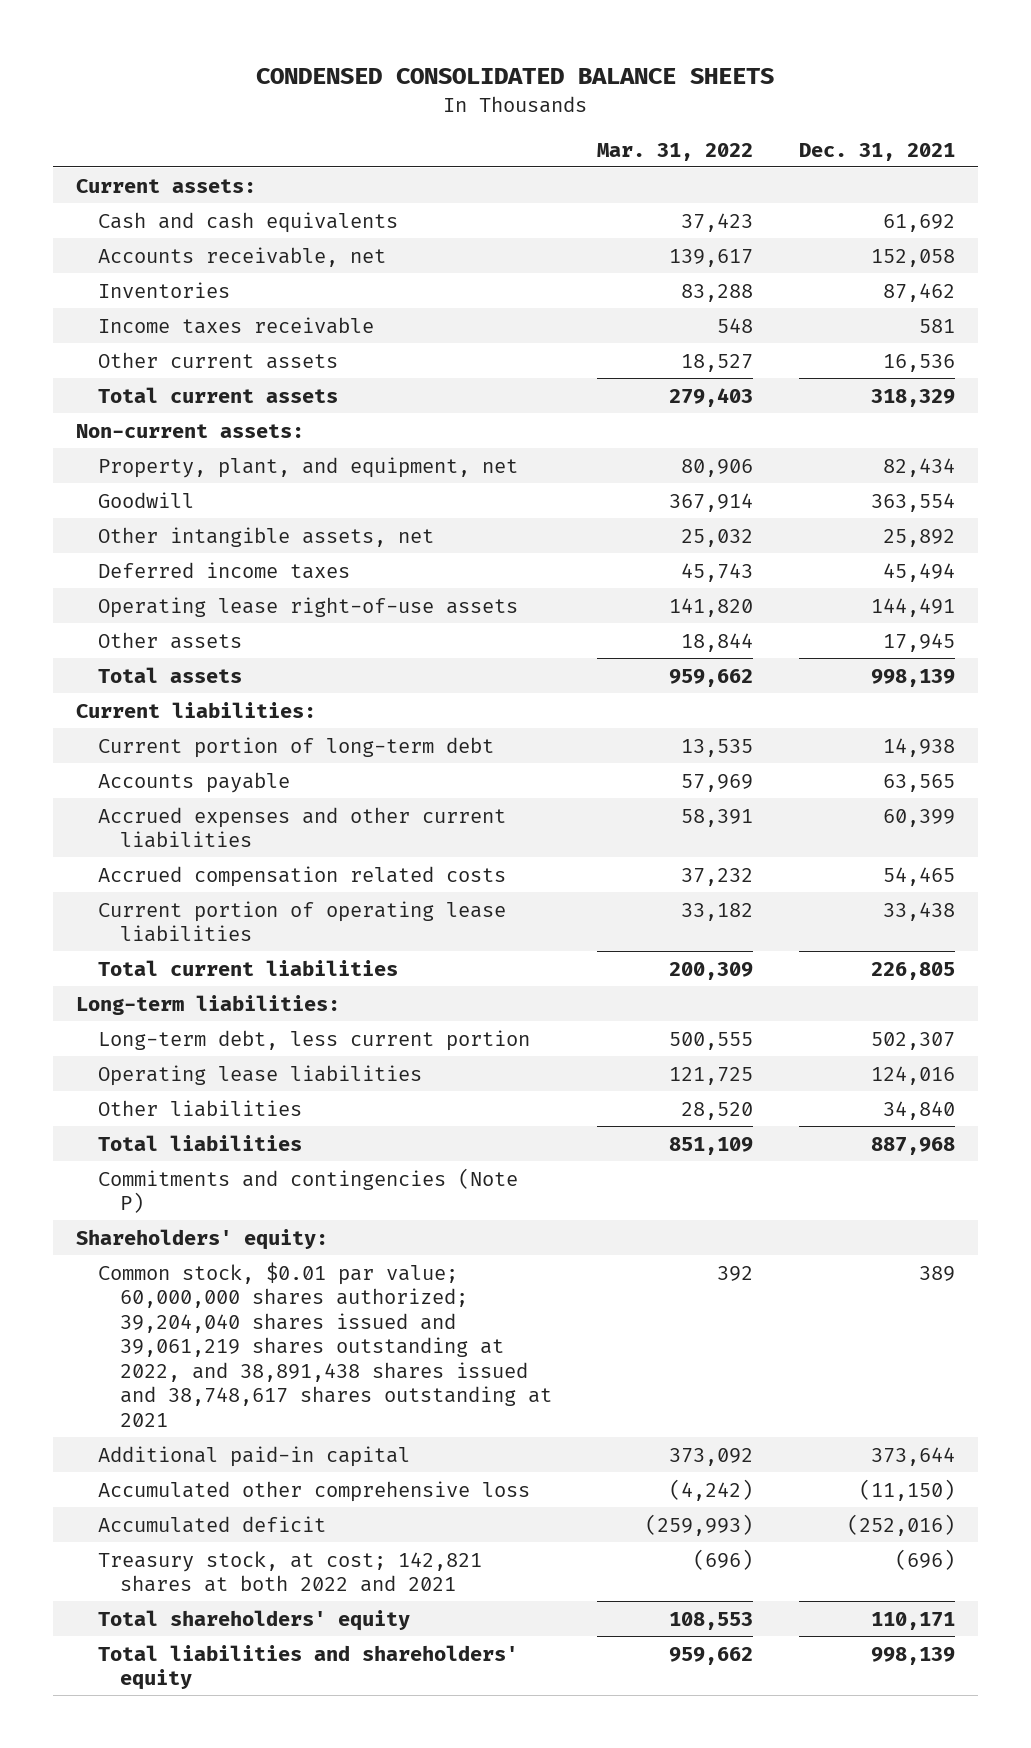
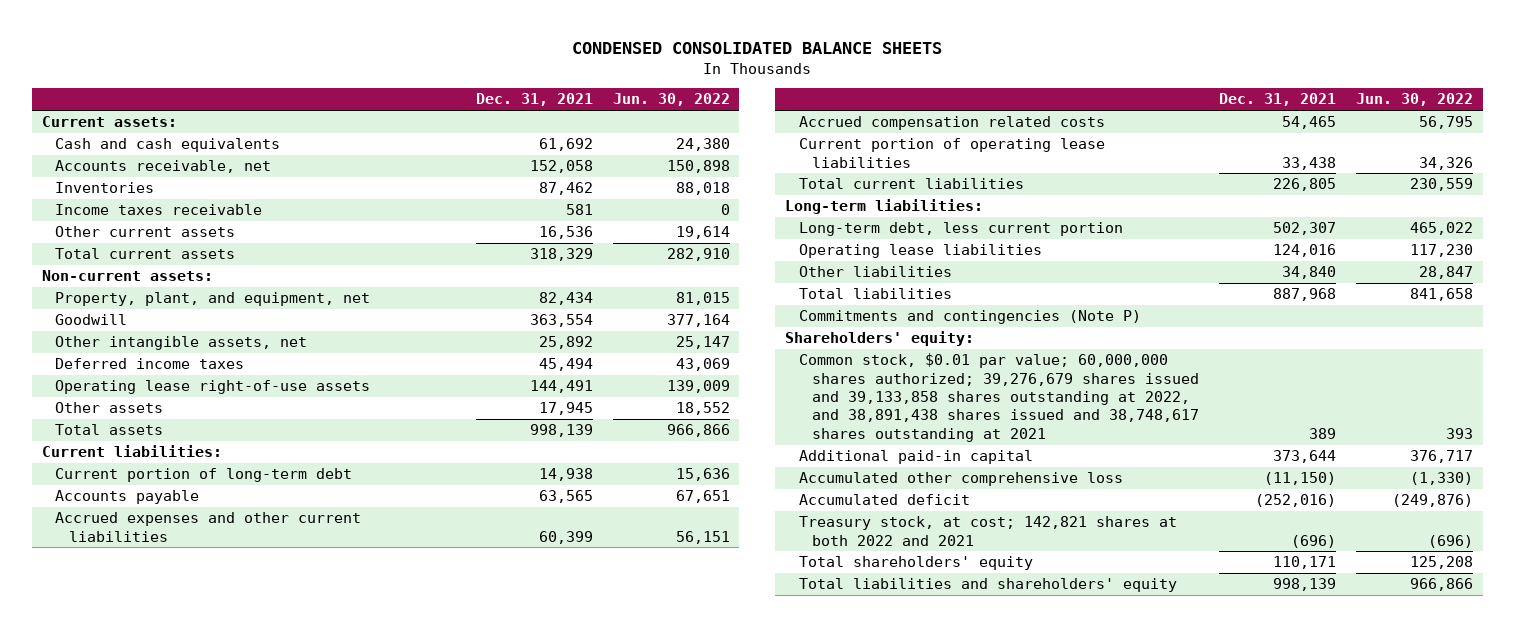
[597,142,754,161] Mar. 31, 2022 -> none
none -> [612,93,730,107] Jun. 30, 2022
[97,1261,553,1427] Common stock, $0.01 par value; 60,000,000 shares authorized; 39,204,040 shares issued and 39,061,219 shares outstanding at 2022, and 38,891,438 shares issued and 38,748,617 shares outstanding at 2021 -> [798,353,1200,442] Common stock, $0.01 par value; 60,000,000 shares authorized; 39,276,679 shares issued and 39,133,858 shares outstanding at 2022, and 38,891,438 shares issued and 38,748,617 shares outstanding at 2021

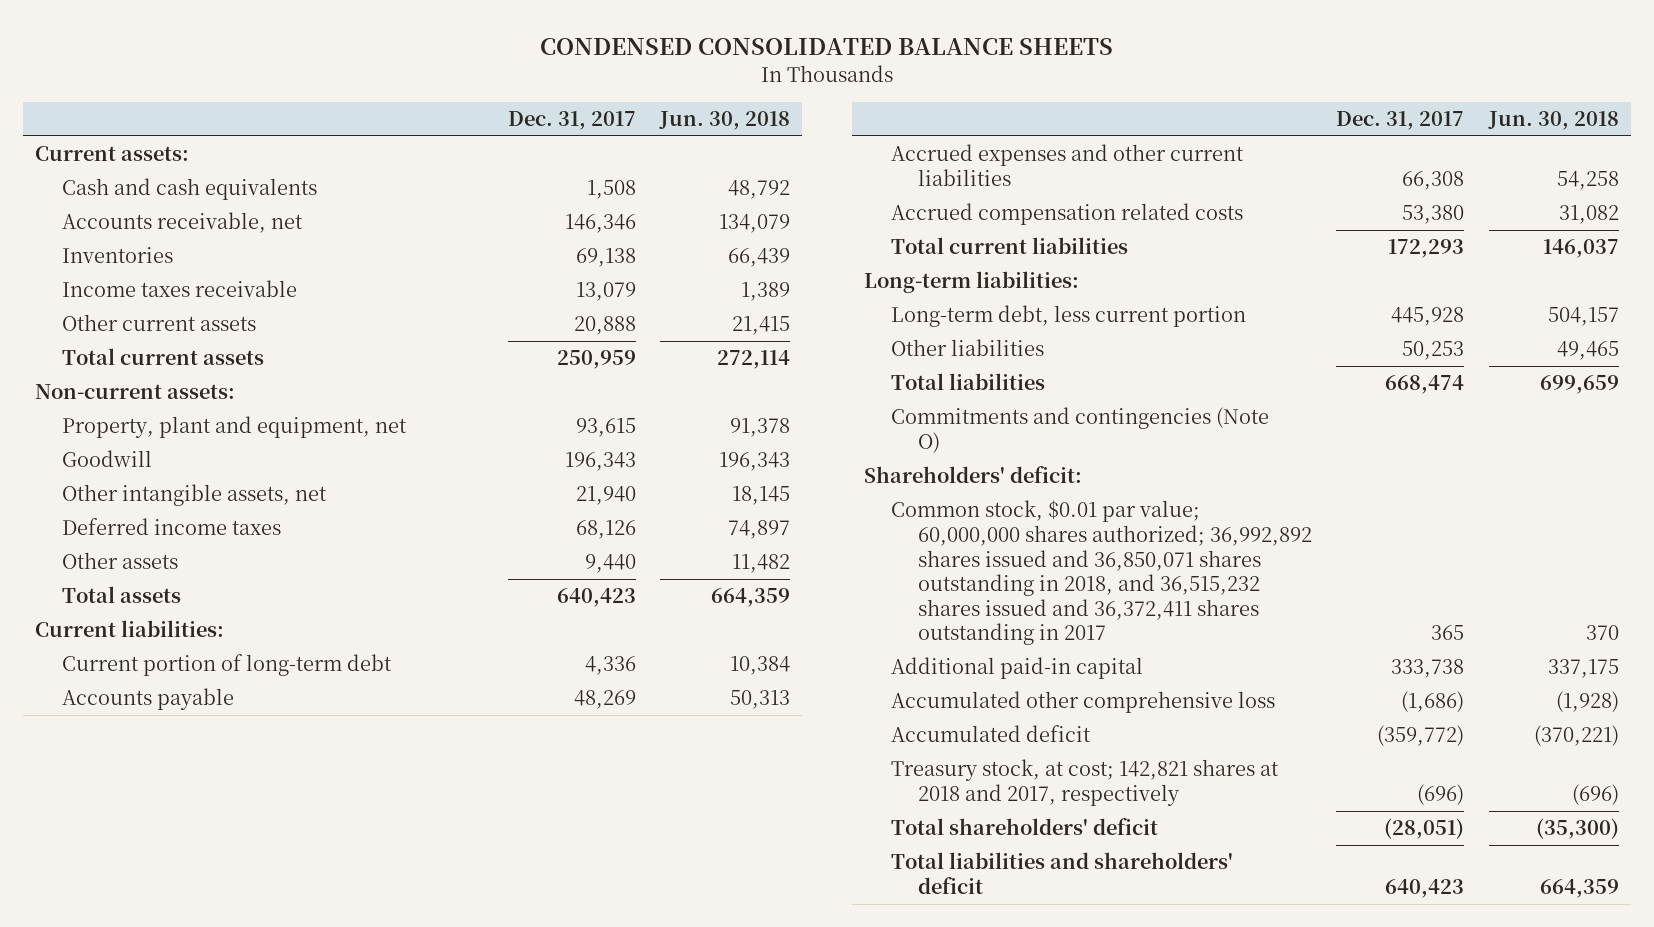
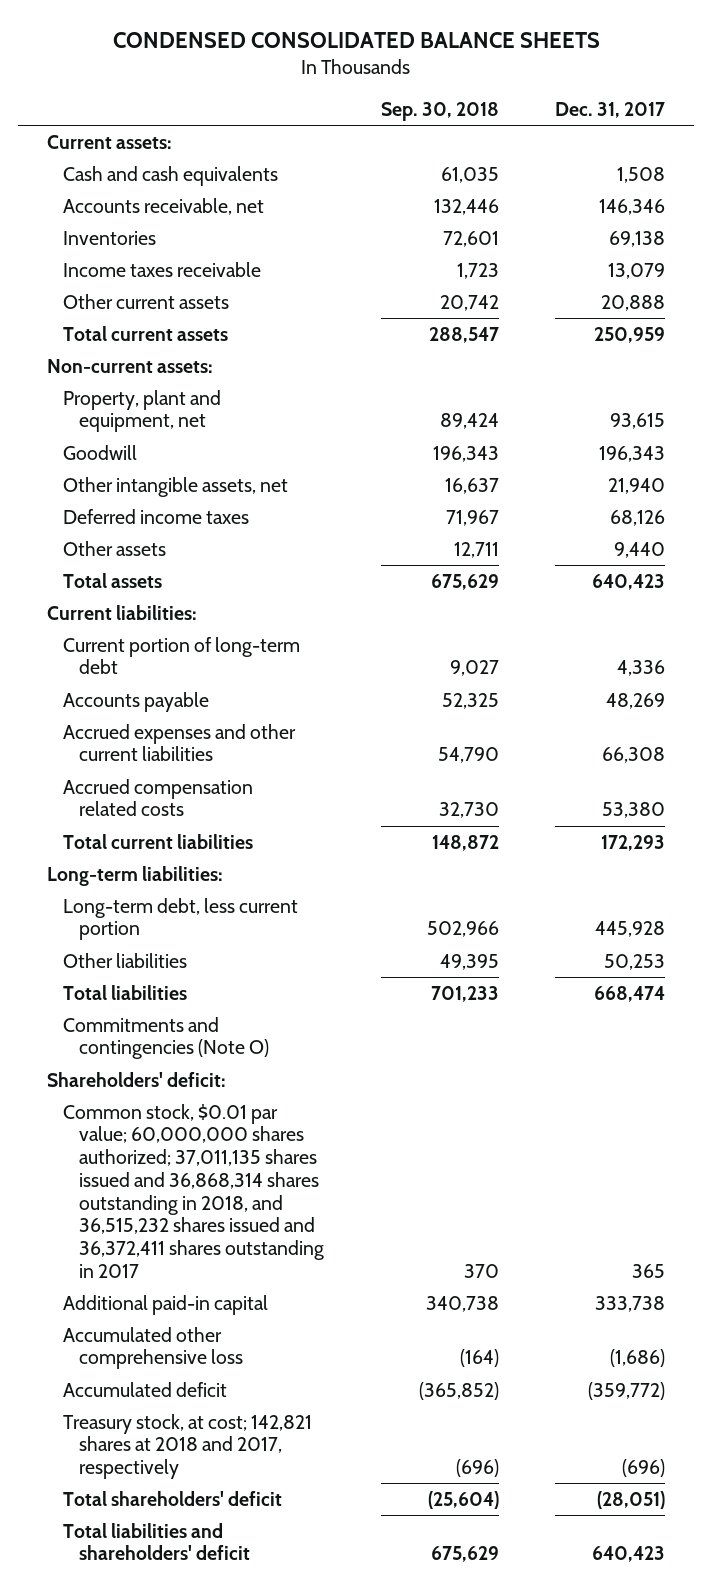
[658,111,790,131] Jun. 30, 2018 -> none
none -> [380,102,499,122] Sep. 30, 2018
[891,500,1313,646] Common stock, $0.01 par value; 60,000,000 shares authorized; 36,992,892 shares issued and 36,850,071 shares outstanding in 2018, and 36,515,232 shares issued and 36,372,411 shares outstanding in 2017 -> [62,1103,325,1278] Common stock, $0.01 par value; 60,000,000 shares authorized; 37,011,135 shares issued and 36,868,314 shares outstanding in 2018, and 36,515,232 shares issued and 36,372,411 shares outstanding in 2017

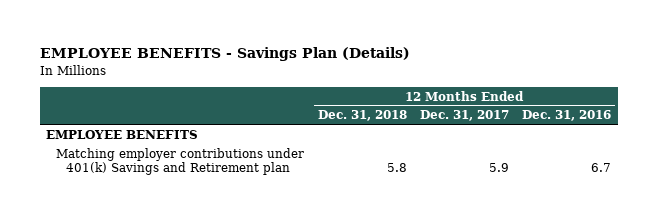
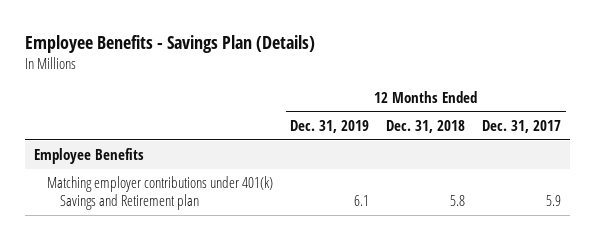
[39,47,410,62] EMPLOYEE BENEFITS - Savings Plan (Details) -> [24,34,315,53] Employee Benefits - Savings Plan (Details)
[522,110,612,122] Dec. 31, 2016 -> none
none -> [290,120,370,134] Dec. 31, 2019
[46,129,199,139] EMPLOYEE BENEFITS -> [33,148,144,165] Employee Benefits

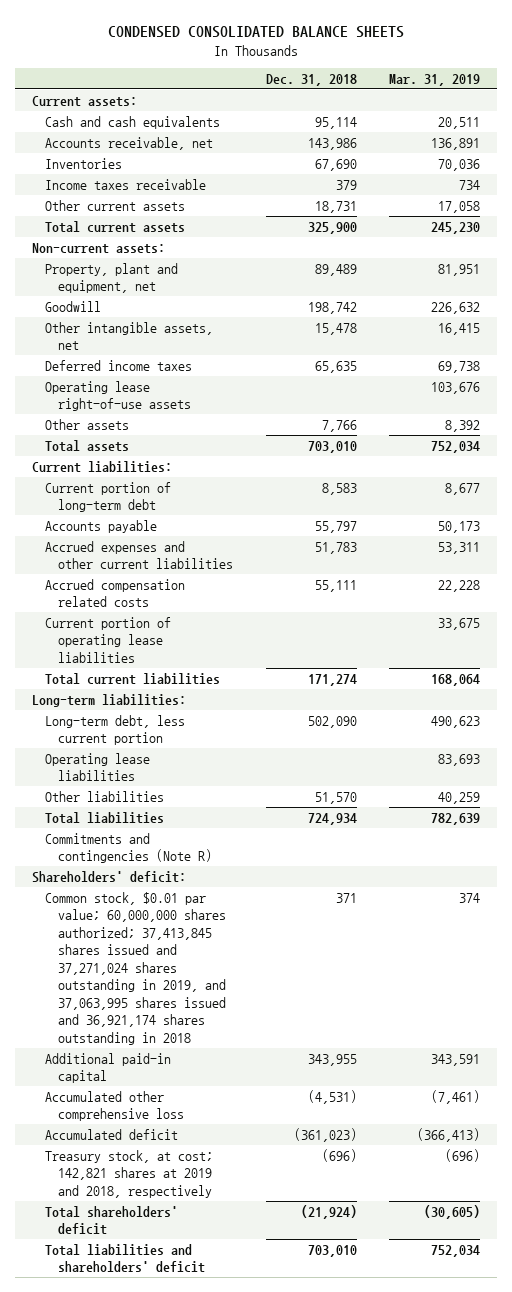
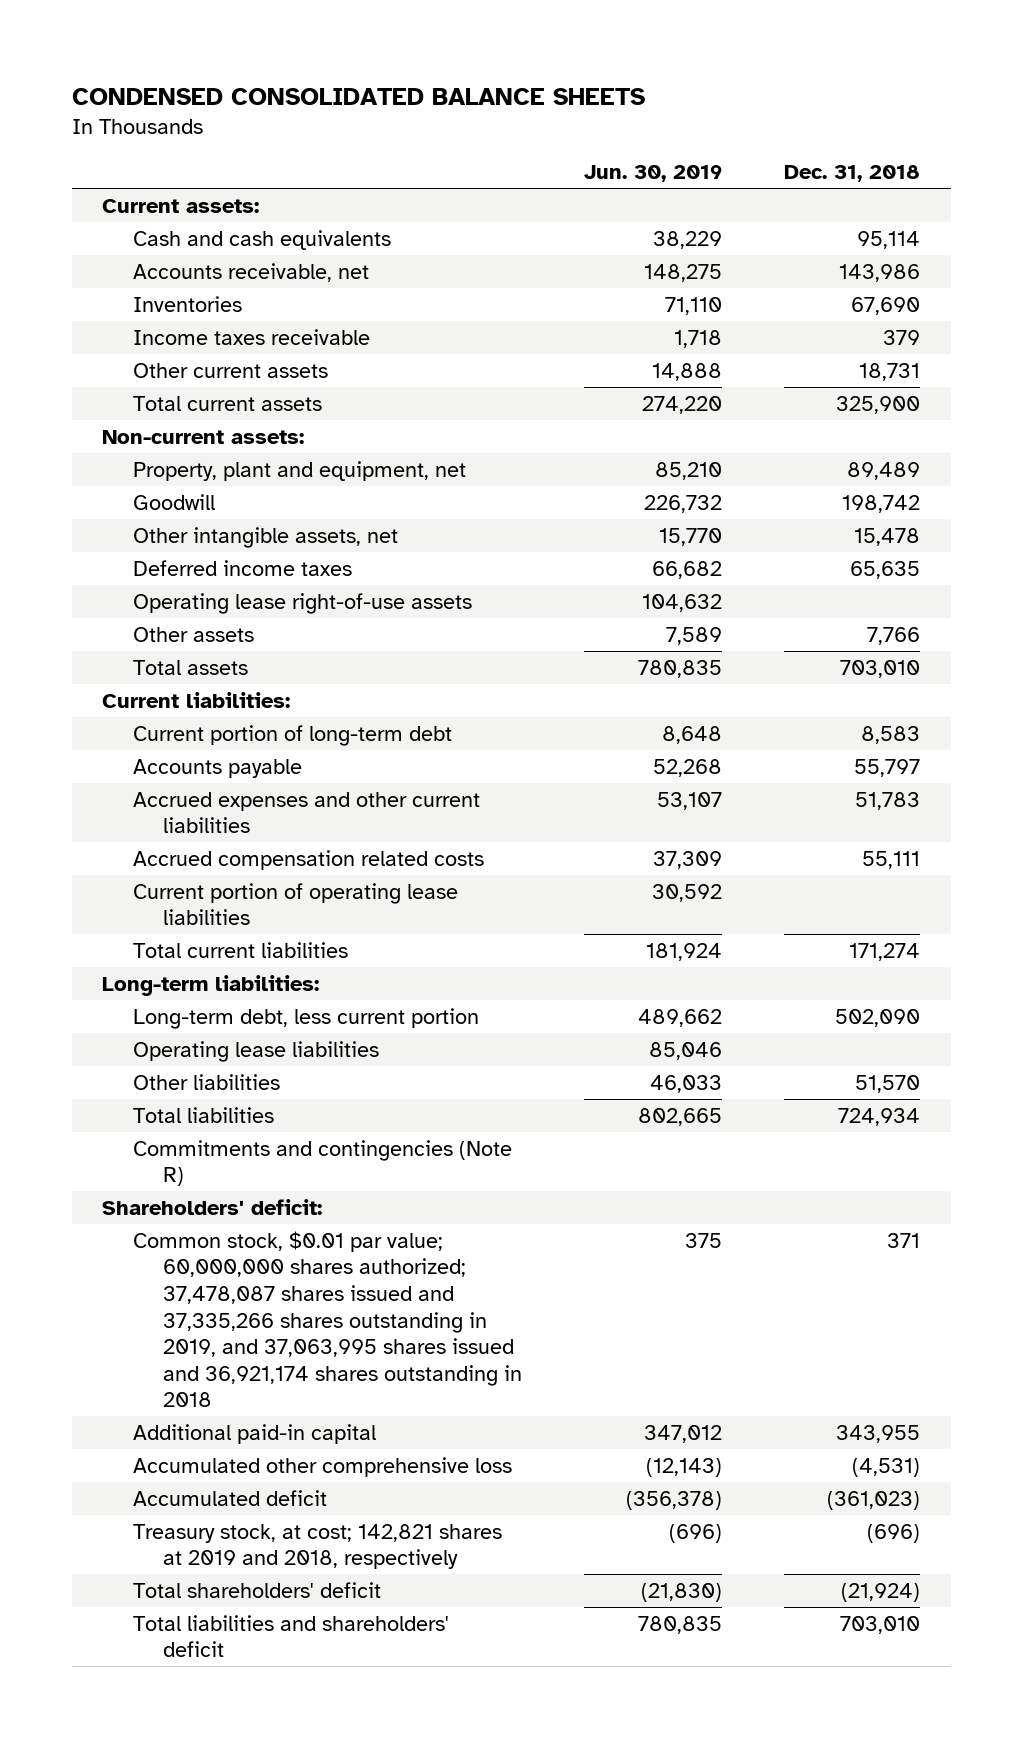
[389,73,481,86] Mar. 31, 2019 -> none
none -> [583,165,722,183] Jun. 30, 2019
[44,891,226,1045] Common stock, $0.01 par value; 60,000,000 shares authorized; 37,413,845 shares issued and 37,271,024 shares outstanding in 2019, and 37,063,995 shares issued and 36,921,174 shares outstanding in 2018 -> [132,1230,522,1408] Common stock, $0.01 par value; 60,000,000 shares authorized; 37,478,087 shares issued and 37,335,266 shares outstanding in 2019, and 37,063,995 shares issued and 36,921,174 shares outstanding in 2018

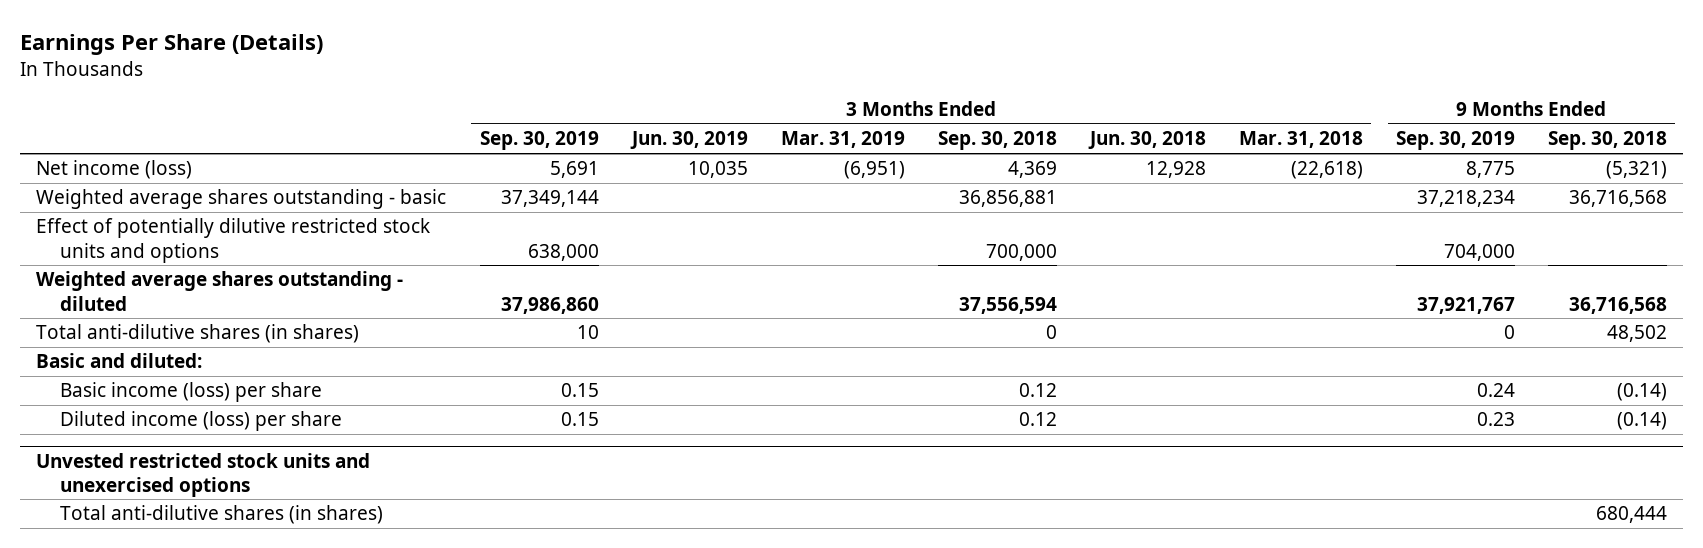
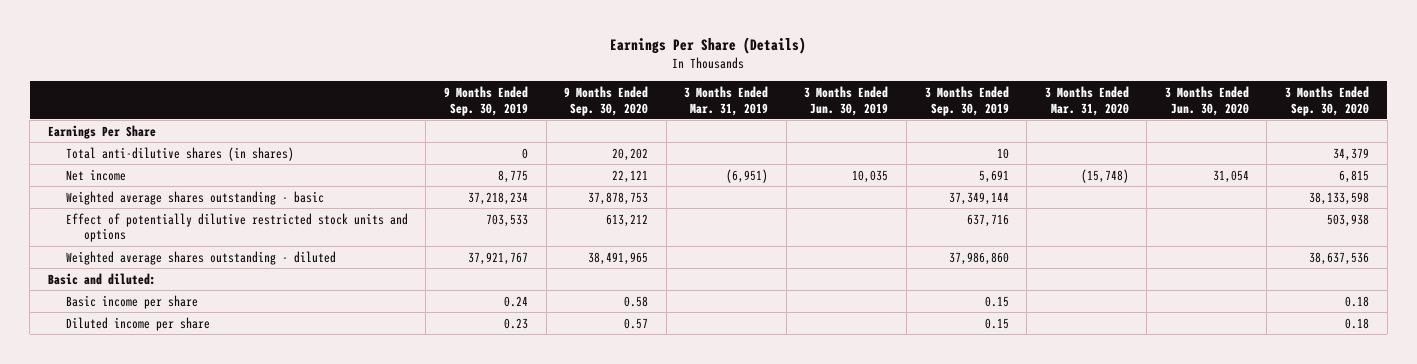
[937,131,1057,151] Sep. 30, 2018 -> none
[1087,131,1206,150] Jun. 30, 2018 -> none
[1238,131,1363,149] Mar. 31, 2018 -> none
[1547,131,1667,151] Sep. 30, 2018 -> none
none -> [564,86,649,116] 9 Months Ended Sep. 30, 2020
none -> [1044,86,1129,116] 3 Months Ended Mar. 31, 2020
none -> [1164,86,1249,116] 3 Months Ended Jun. 30, 2020
none -> [1284,86,1369,116] 3 Months Ended Sep. 30, 2020
none -> [47,124,156,139] Earnings Per Share
[36,324,360,344] Total anti-dilutive shares (in shares) -> [65,146,294,161] Total anti-dilutive shares (in shares)
[36,160,193,180] Net income (loss) -> [65,168,126,181] Net income
[527,243,599,261] 638,000 -> [966,213,1009,227] 637,716
[1443,243,1515,261] 704,000 -> [486,213,529,227] 703,533
[36,452,371,497] Unvested restricted stock units and unexercised options -> none
[59,505,383,525] Total anti-dilutive shares (in shares) -> none
[59,382,322,403] Basic income (loss) per share -> [65,294,198,309] Basic income per share
[59,411,342,432] Diluted income (loss) per share -> [65,316,210,331] Diluted income per share

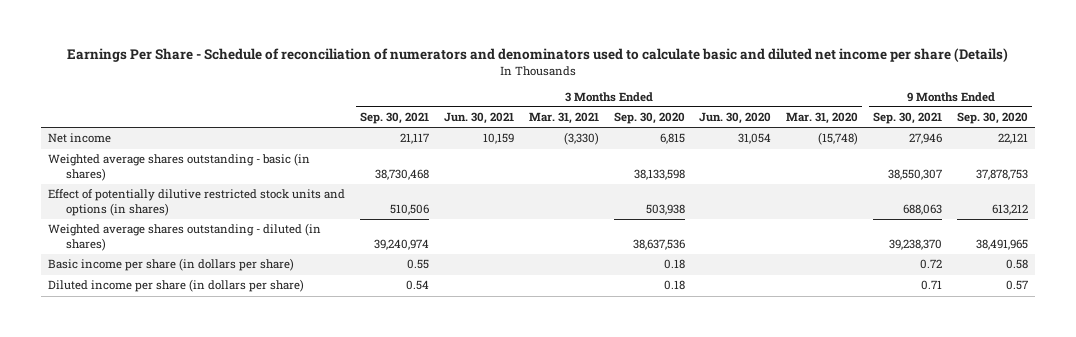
[610,37,807,55] Earnings Per Share (Details) -> [67,47,1009,62] Earnings Per Share - Schedule of reconciliation of numerators and denominators used to calculate basic and diluted net income per share (Details)
[444,86,529,116] 9 Months Ended Sep. 30, 2019 -> none
[684,86,769,116] 3 Months Ended Mar. 31, 2019 -> none
[804,86,889,116] 3 Months Ended Jun. 30, 2019 -> none
[924,86,1009,116] 3 Months Ended Sep. 30, 2019 -> none
none -> [359,112,429,125] Sep. 30, 2021
none -> [443,112,514,125] Jun. 30, 2021
none -> [528,112,599,125] Mar. 31, 2021
none -> [873,112,943,125] Sep. 30, 2021
[47,124,156,139] Earnings Per Share -> none
[65,146,294,161] Total anti-dilutive shares (in shares) -> none
[47,272,156,285] Basic and diluted: -> none
[65,190,324,205] Weighted average shares outstanding - basic -> [48,153,311,182] Weighted average shares outstanding - basic (in shares)
[65,212,408,243] Effect of potentially dilutive restricted stock units and options -> [48,189,346,217] Effect of potentially dilutive restricted stock units and options (in shares)
[65,250,336,265] Weighted average shares outstanding - diluted -> [48,223,322,252] Weighted average shares outstanding - diluted (in shares)
[65,294,198,309] Basic income per share -> [48,258,295,272] Basic income per share (in dollars per share)
[65,316,210,331] Diluted income per share -> [48,279,305,293] Diluted income per share (in dollars per share)

